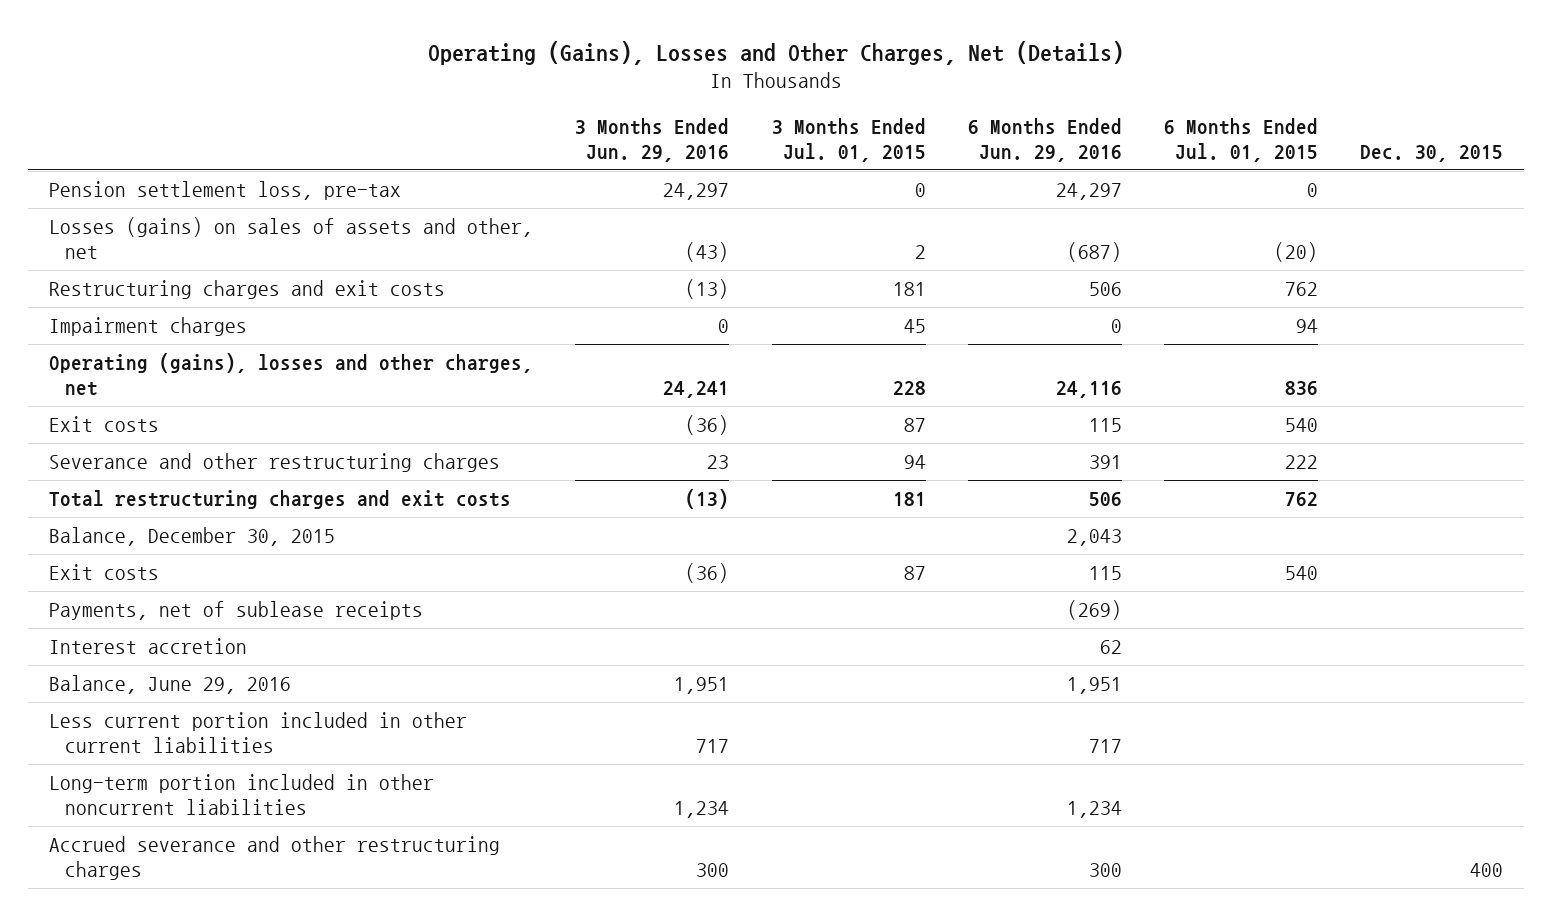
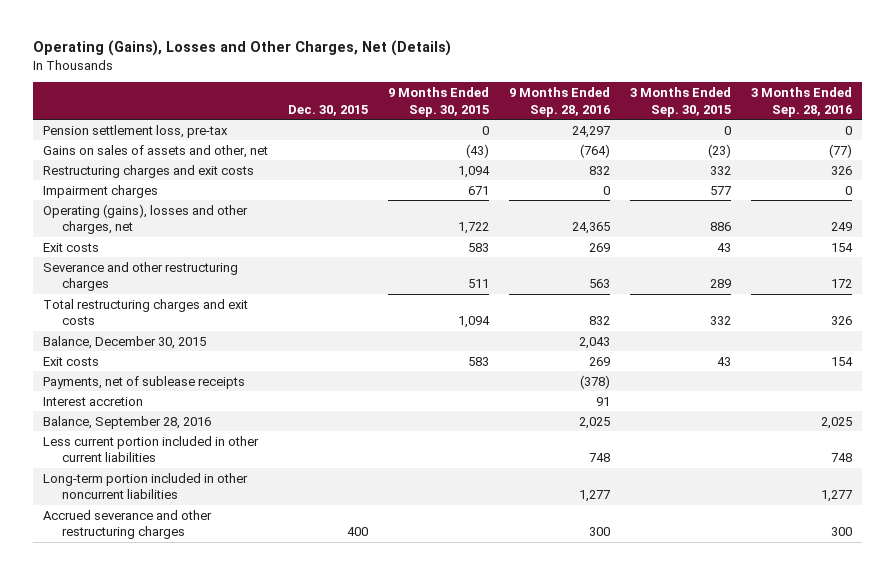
[575,117,730,162] 3 Months Ended Jun. 29, 2016 -> none
[771,117,926,162] 3 Months Ended Jul. 01, 2015 -> none
[967,117,1122,162] 6 Months Ended Jun. 29, 2016 -> none
[1163,117,1318,162] 6 Months Ended Jul. 01, 2015 -> none
none -> [387,86,489,117] 9 Months Ended Sep. 30, 2015
none -> [508,86,610,117] 9 Months Ended Sep. 28, 2016
none -> [629,86,731,117] 3 Months Ended Sep. 30, 2015
none -> [750,86,852,117] 3 Months Ended Sep. 28, 2016
[49,216,534,260] Losses (gains) on sales of assets and other, net -> [42,144,268,158] Gains on sales of assets and other, net
[49,674,292,694] Balance, June 29, 2016 -> [42,415,211,429] Balance, September 28, 2016

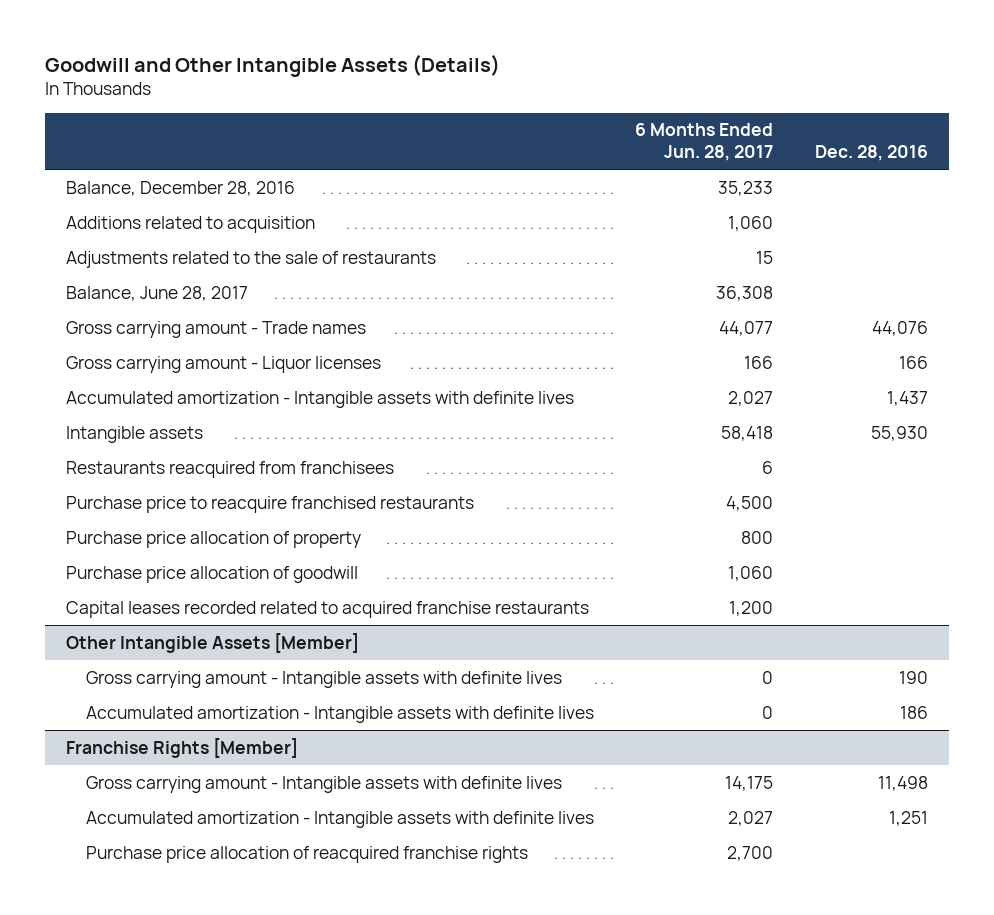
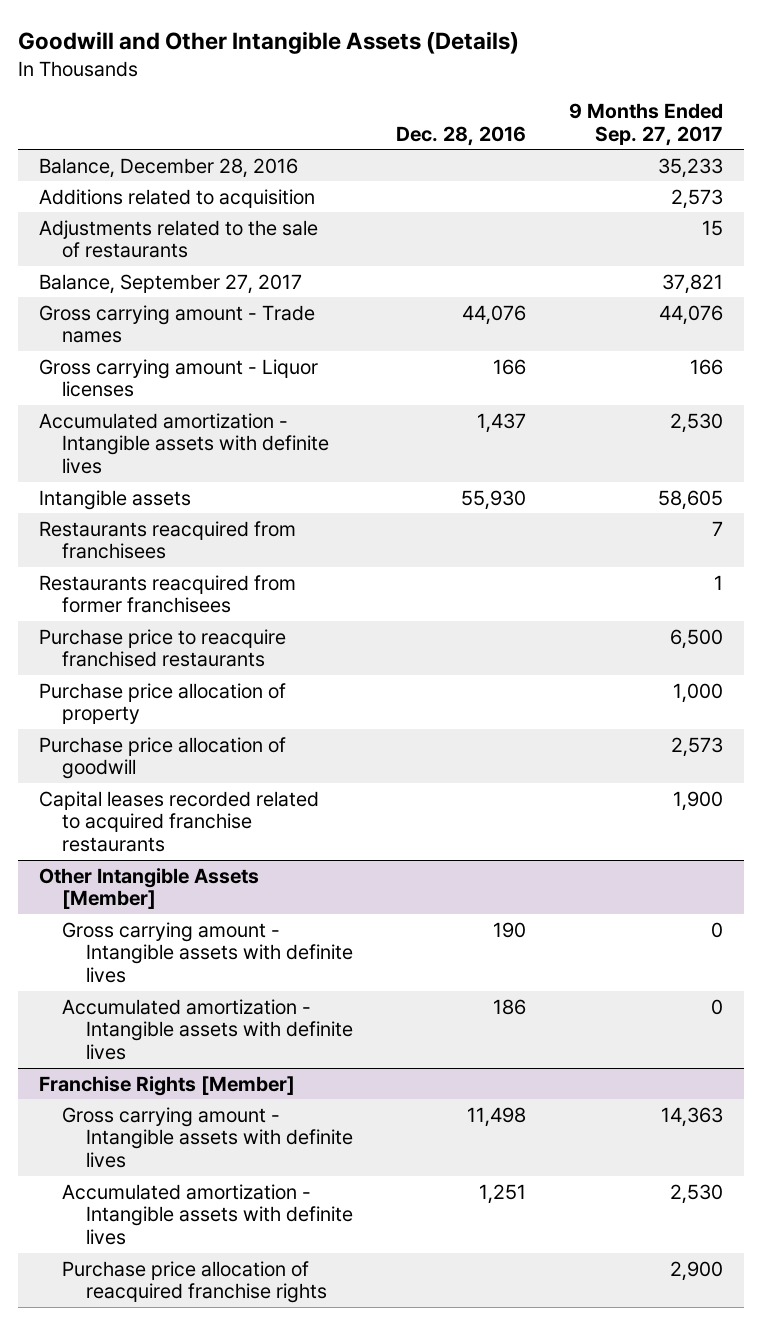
[635,123,774,162] 6 Months Ended Jun. 28, 2017 -> none
none -> [568,103,723,147] 9 Months Ended Sep. 27, 2017
[65,285,248,301] Balance, June 28, 2017 -> [39,273,303,294] Balance, September 27, 2017
none -> [39,574,297,614] Restaurants reacquired from former franchisees

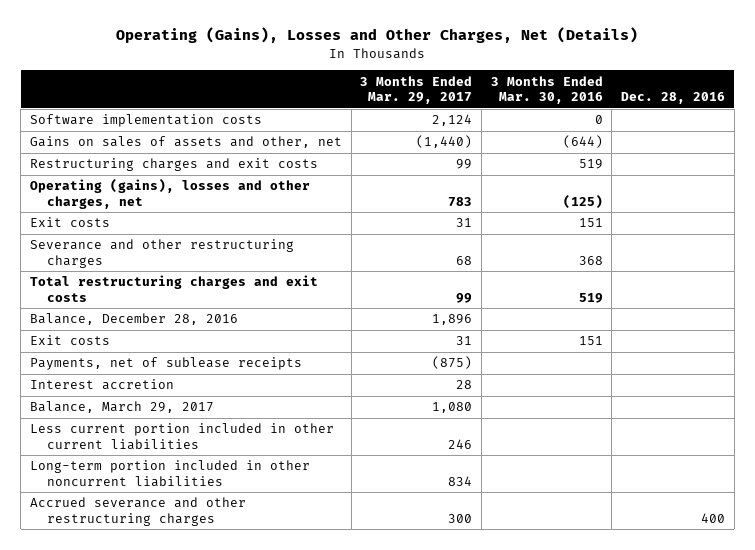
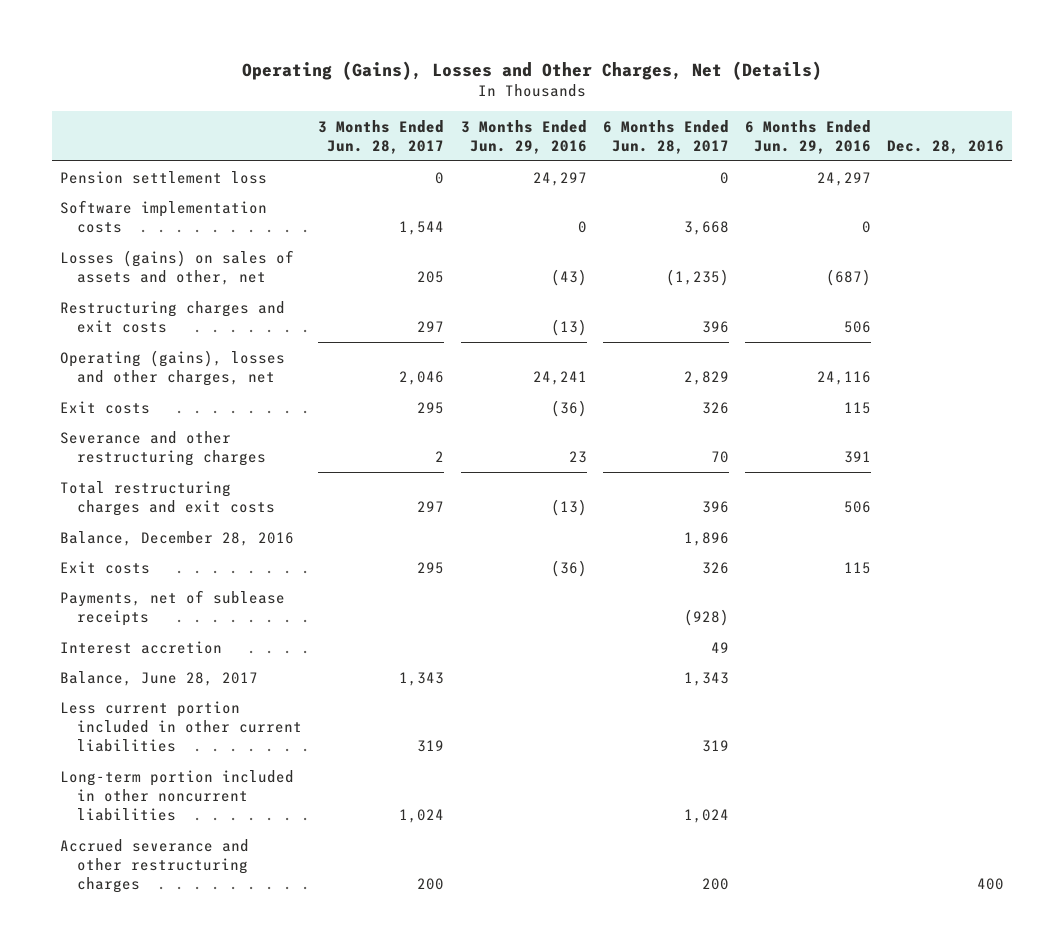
[360,75,473,105] 3 Months Ended Mar. 29, 2017 -> none
[490,75,603,105] 3 Months Ended Mar. 30, 2016 -> none
none -> [318,119,445,155] 3 Months Ended Jun. 28, 2017
none -> [460,119,587,155] 3 Months Ended Jun. 29, 2016
none -> [602,119,729,155] 6 Months Ended Jun. 28, 2017
none -> [744,119,871,155] 6 Months Ended Jun. 29, 2016
none -> [60,170,268,184] Pension settlement loss
[29,136,342,149] Gains on sales of assets and other, net -> [60,249,295,285] Losses (gains) on sales of assets and other, net
[29,401,214,414] Balance, March 29, 2017 -> [60,670,259,686] Balance, June 28, 2017

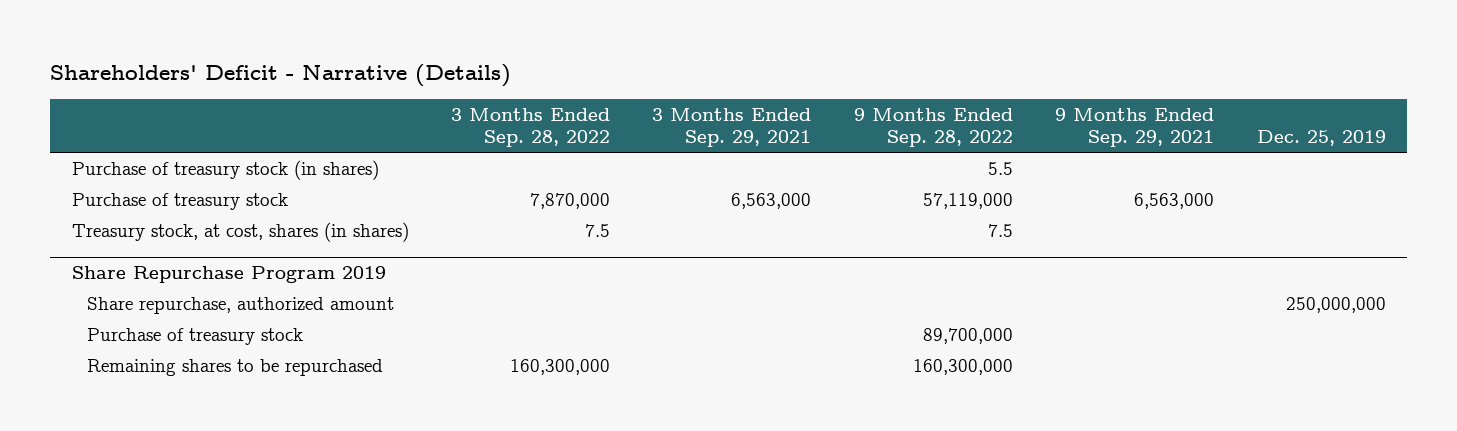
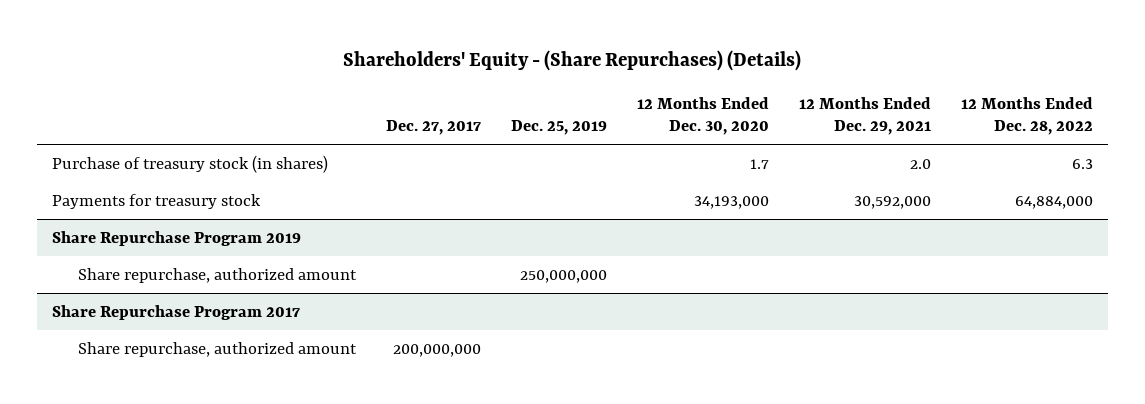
[50,63,512,87] Shareholders' Deficit - Narrative (Details) -> [343,50,802,72] Shareholders' Equity - (Share Repurchases) (Details)
[451,107,611,148] 3 Months Ended Sep. 28, 2022 -> none
[652,107,812,148] 3 Months Ended Sep. 29, 2021 -> none
[853,107,1013,148] 9 Months Ended Sep. 28, 2022 -> none
[1055,107,1215,148] 9 Months Ended Sep. 29, 2021 -> none
none -> [385,120,481,136] Dec. 27, 2017
none -> [636,96,769,136] 12 Months Ended Dec. 30, 2020
none -> [798,96,931,136] 12 Months Ended Dec. 29, 2021
none -> [960,96,1093,136] 12 Months Ended Dec. 28, 2022
[71,222,409,243] Treasury stock, at cost, shares (in shares) -> none
[71,193,288,211] Purchase of treasury stock -> [51,193,261,209] Payments for treasury stock
[87,328,304,346] Purchase of treasury stock -> none
[87,359,384,377] Remaining shares to be repurchased -> none
none -> [51,304,300,320] Share Repurchase Program 2017
none -> [77,341,357,357] Share repurchase, authorized amount

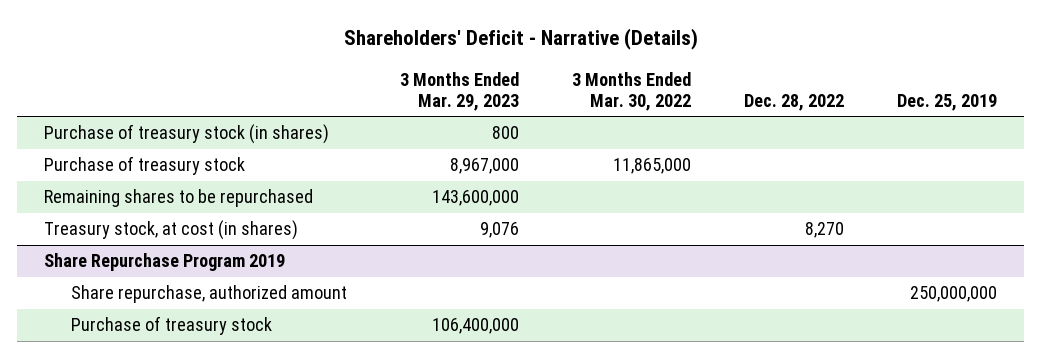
[343,50,802,72] Shareholders' Equity - (Share Repurchases) (Details) -> [343,28,698,51] Shareholders' Deficit - Narrative (Details)
[385,120,481,136] Dec. 27, 2017 -> none
[636,96,769,136] 12 Months Ended Dec. 30, 2020 -> none
[798,96,931,136] 12 Months Ended Dec. 29, 2021 -> none
[960,96,1093,136] 12 Months Ended Dec. 28, 2022 -> none
none -> [399,71,519,111] 3 Months Ended Mar. 29, 2023
none -> [571,71,691,111] 3 Months Ended Mar. 30, 2022
none -> [743,93,844,111] Dec. 28, 2022
[51,193,261,209] Payments for treasury stock -> [43,156,245,176] Purchase of treasury stock
none -> [43,189,313,208] Remaining shares to be repurchased
none -> [43,220,298,241] Treasury stock, at cost (in shares)
[51,304,300,320] Share Repurchase Program 2017 -> none
[77,341,357,357] Share repurchase, authorized amount -> none
none -> [70,316,272,336] Purchase of treasury stock

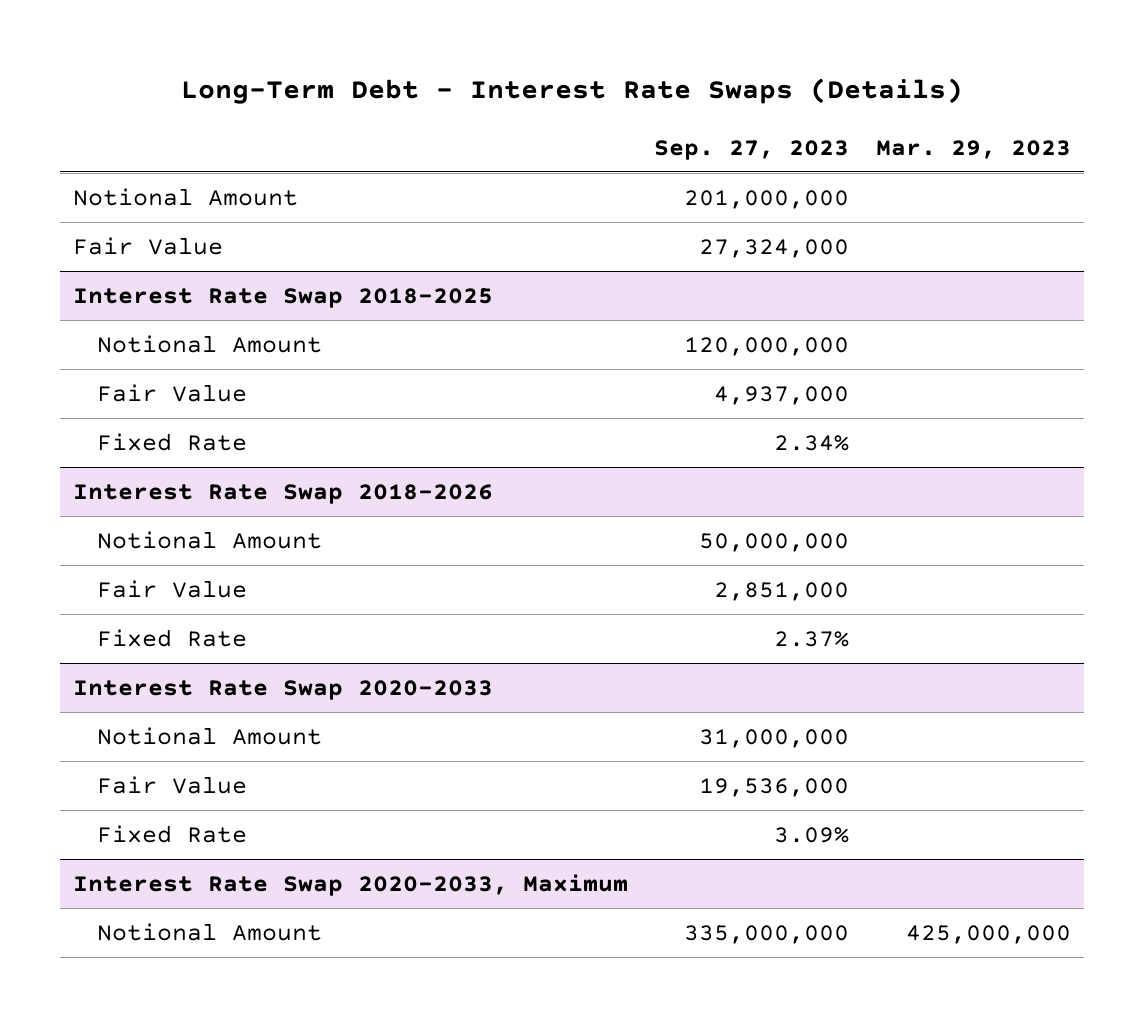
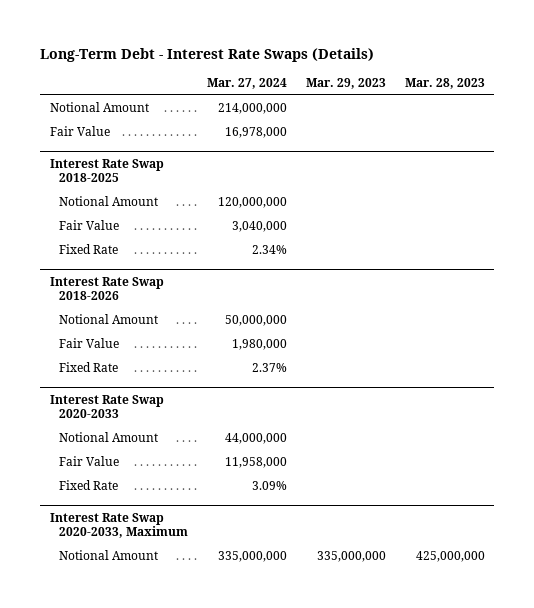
[654,139,850,160] Sep. 27, 2023 -> none
none -> [206,78,287,90] Mar. 27, 2024
none -> [404,78,485,90] Mar. 28, 2023
[905,924,1071,944] 425,000,000 -> [316,551,386,563] 335,000,000

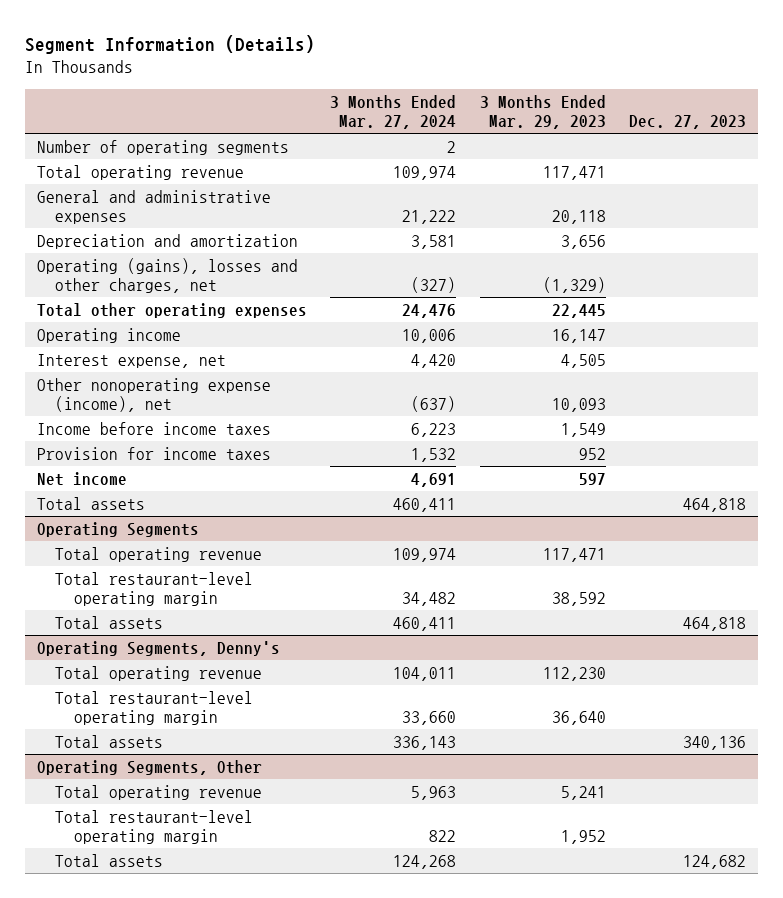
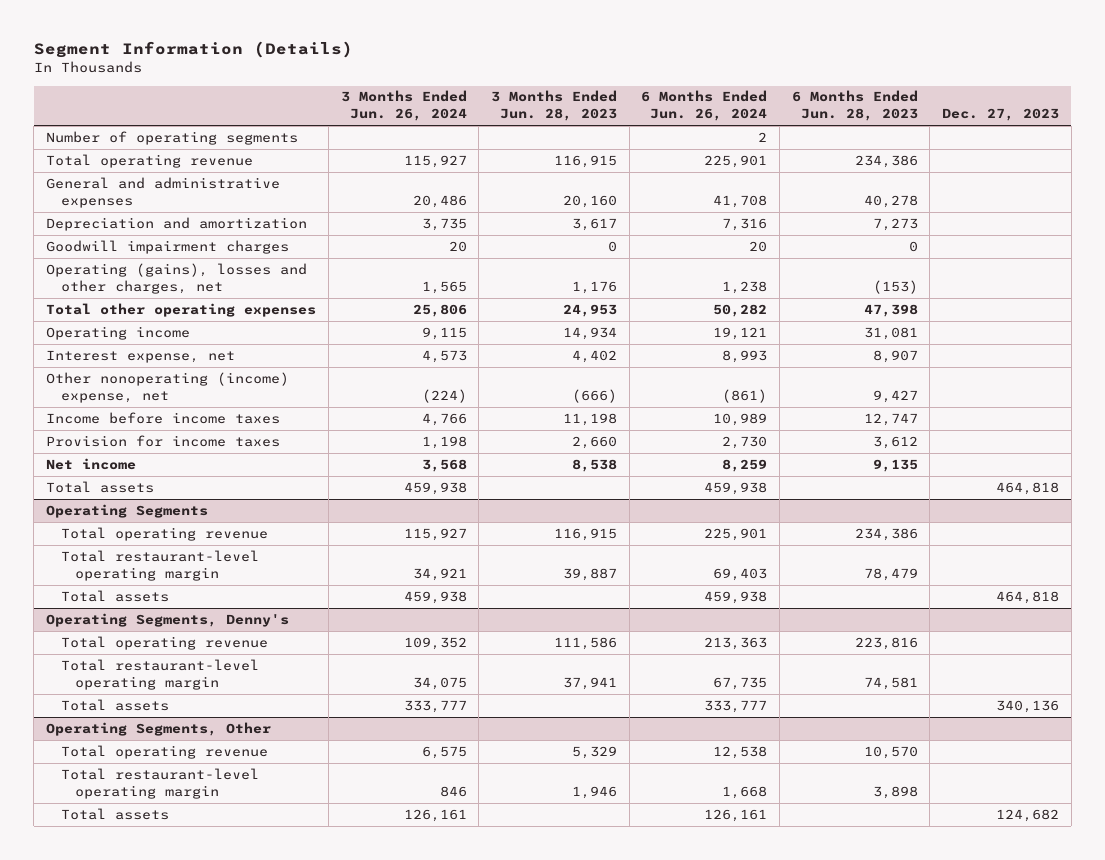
[330,94,457,129] 3 Months Ended Mar. 27, 2024 -> none
[479,94,606,129] 3 Months Ended Mar. 29, 2023 -> none
none -> [340,90,467,122] 3 Months Ended Jun. 26, 2024
none -> [490,90,617,122] 3 Months Ended Jun. 28, 2023
none -> [641,90,768,122] 6 Months Ended Jun. 26, 2024
none -> [791,90,918,122] 6 Months Ended Jun. 28, 2023
none -> [46,239,290,254] Goodwill impairment charges
[36,377,271,412] Other nonoperating expense (income), net -> [46,371,290,403] Other nonoperating (income) expense, net

